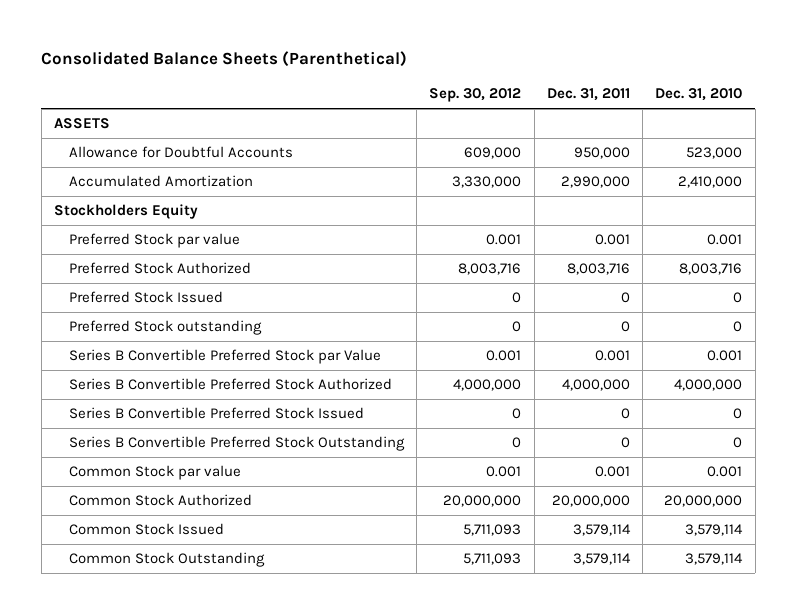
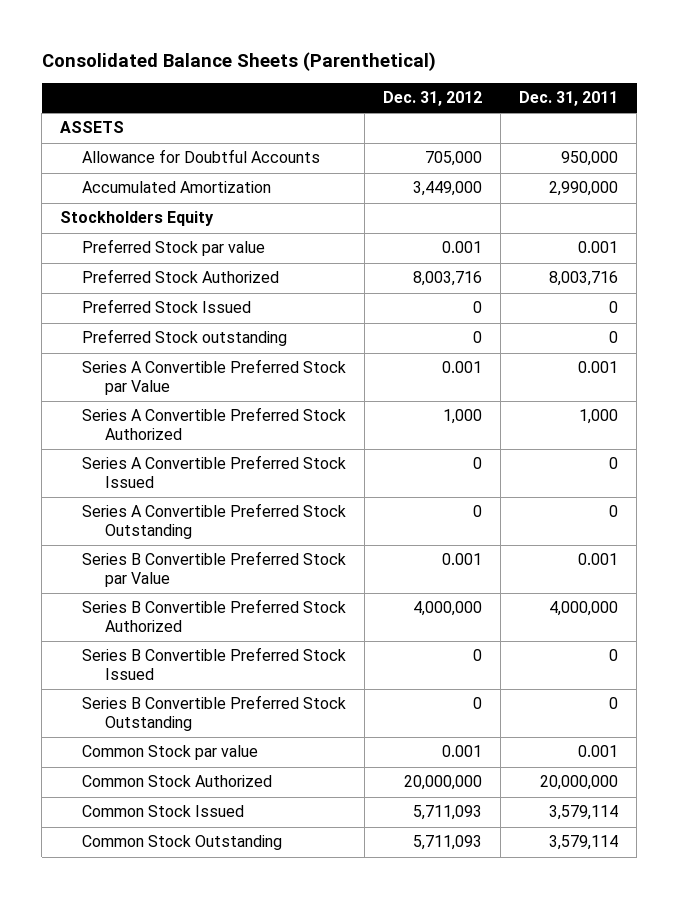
[429,88,522,103] Sep. 30, 2012 -> none
[655,88,743,102] Dec. 31, 2010 -> none
none -> [383,91,483,107] Dec. 31, 2012
none -> [82,359,347,396] Series A Convertible Preferred Stock par Value
none -> [82,407,347,441] Series A Convertible Preferred Stock Authorized
none -> [82,455,347,489] Series A Convertible Preferred Stock Issued
none -> [82,503,347,540] Series A Convertible Preferred Stock Outstanding

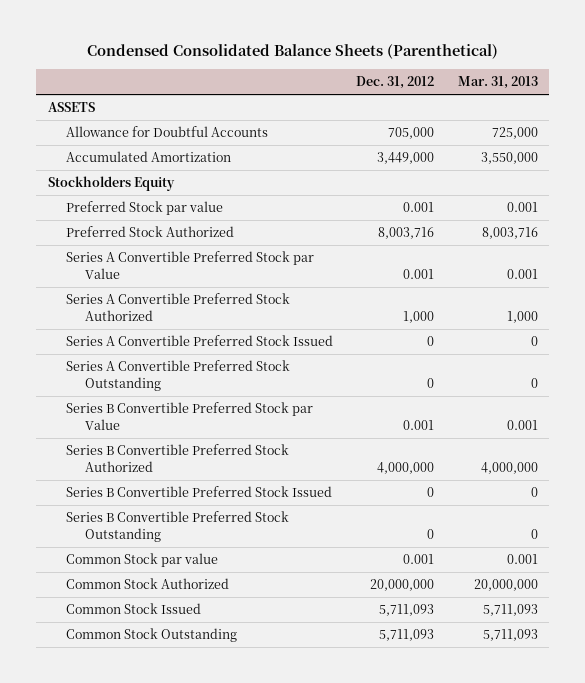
[41,51,436,71] Consolidated Balance Sheets (Parenthetical) -> [86,43,498,59] Condensed Consolidated Balance Sheets (Parenthetical)
[519,91,619,107] Dec. 31, 2011 -> none
none -> [457,75,538,89] Mar. 31, 2013
[82,299,252,314] Preferred Stock Issued -> none
[82,329,288,347] Preferred Stock outstanding -> none

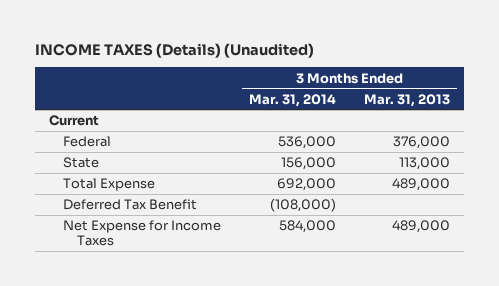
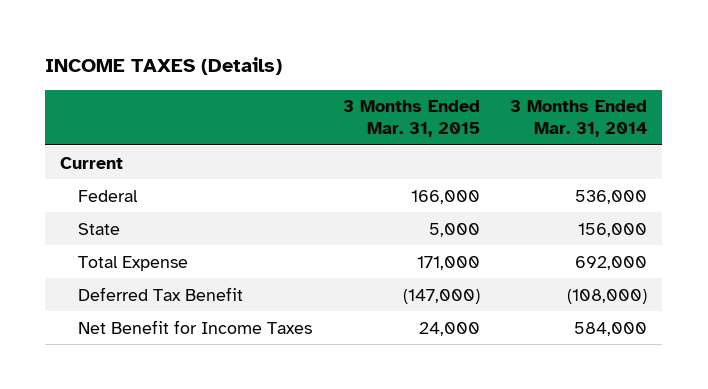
[34,42,314,58] INCOME TAXES (Details) (Unaudited) -> [45,57,283,76] INCOME TAXES (Details)
[364,93,451,107] Mar. 31, 2013 -> none
none -> [342,100,480,137] 3 Months Ended Mar. 31, 2015
[62,220,221,246] Net Expense for Income Taxes -> [78,319,313,334] Net Benefit for Income Taxes

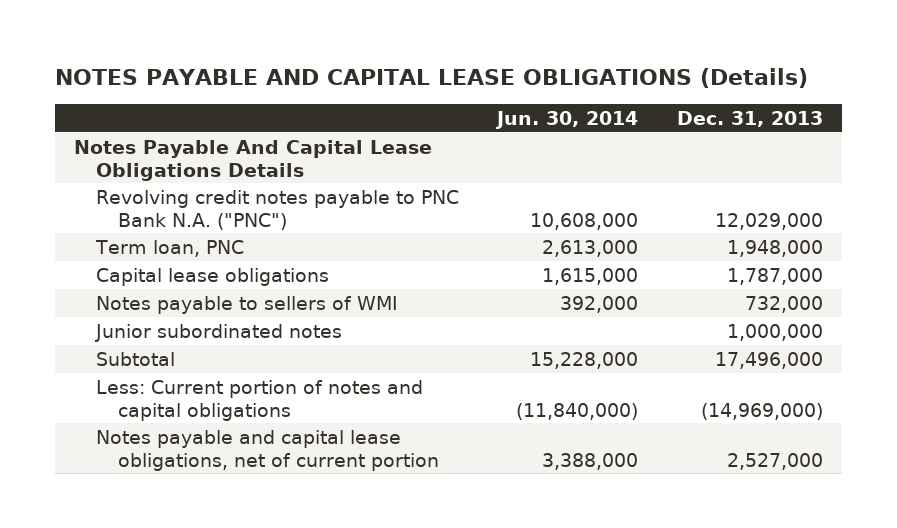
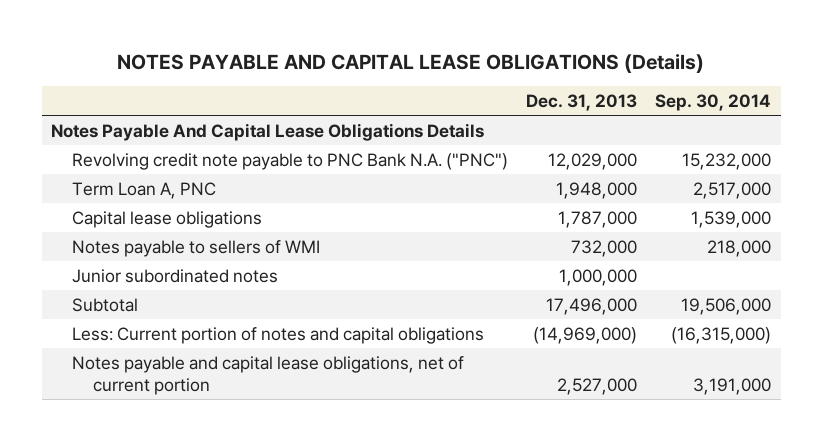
[495,110,639,129] Jun. 30, 2014 -> none
none -> [655,93,772,111] Sep. 30, 2014
[95,189,459,230] Revolving credit notes payable to PNC Bank N.A. ("PNC") -> [72,152,509,170] Revolving credit note payable to PNC Bank N.A. ("PNC")
[94,239,244,257] Term loan, PNC -> [72,181,217,199] Term Loan A, PNC

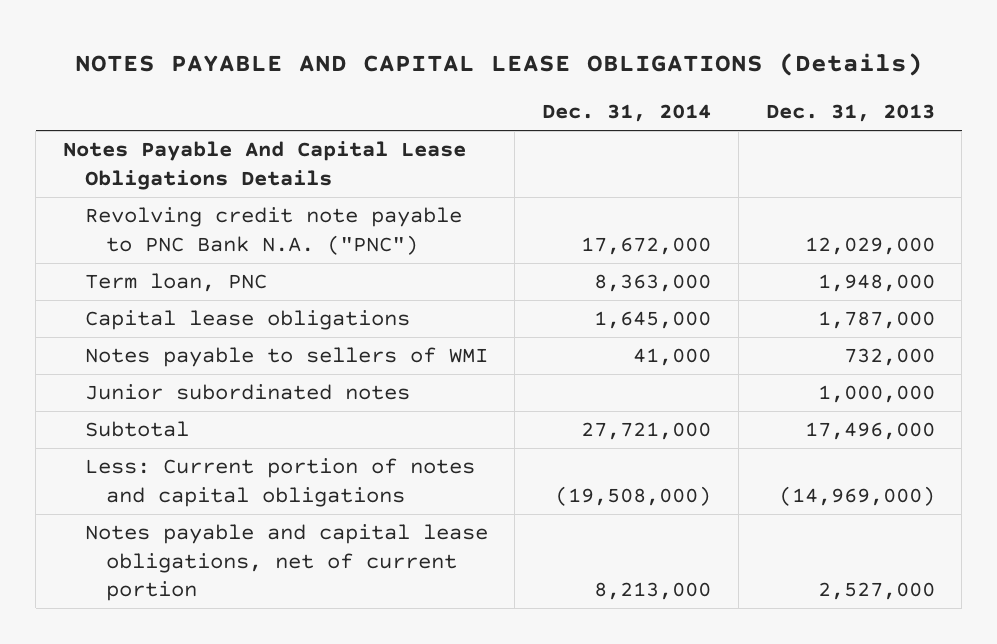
[655,93,772,111] Sep. 30, 2014 -> none
none -> [542,104,712,123] Dec. 31, 2014
[72,181,217,199] Term Loan A, PNC -> [84,273,267,293] Term loan, PNC

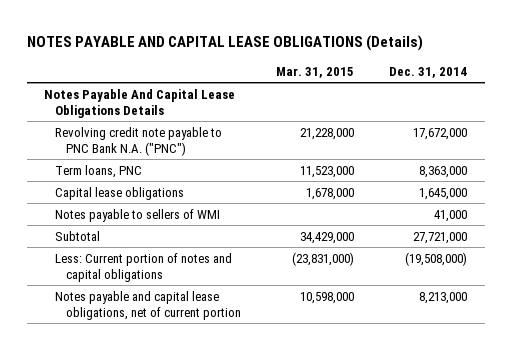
[765,104,935,123] Dec. 31, 2013 -> none
none -> [276,66,355,78] Mar. 31, 2015
[84,273,267,293] Term loan, PNC -> [54,164,142,178] Term loans, PNC
[84,384,410,401] Junior subordinated notes -> none

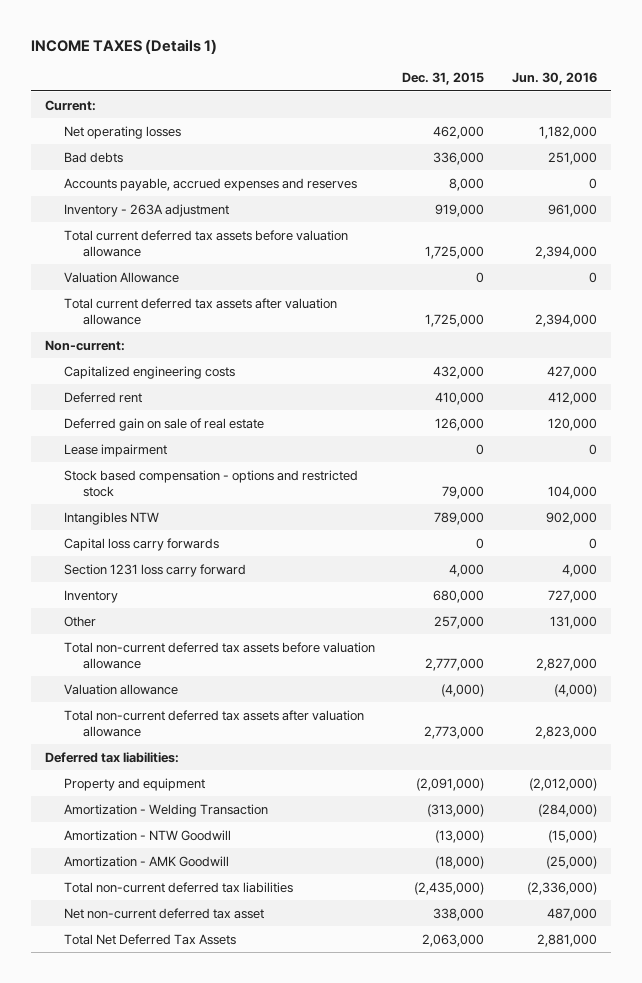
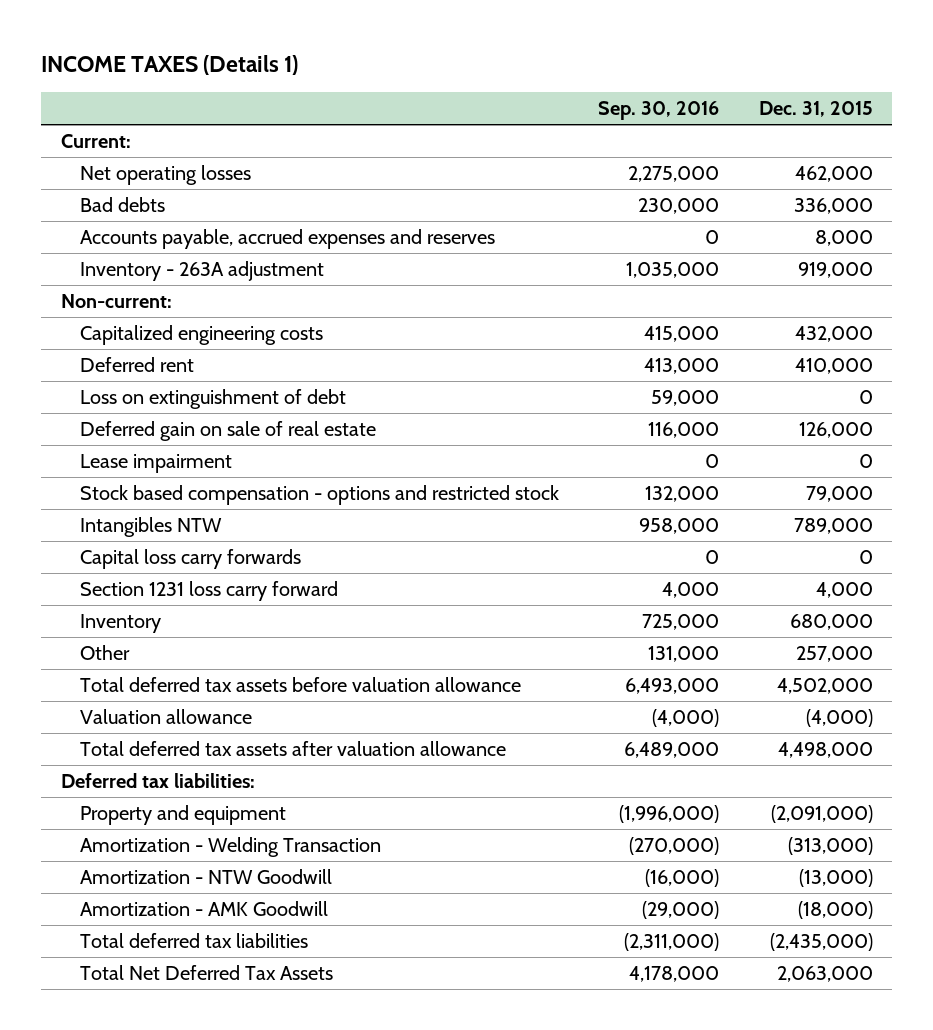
[512,72,598,86] Jun. 30, 2016 -> none
none -> [598,101,720,121] Sep. 30, 2016
[63,229,348,257] Total current deferred tax assets before valuation allowance -> none
[63,271,179,283] Valuation Allowance -> none
[63,297,337,325] Total current deferred tax assets after valuation allowance -> none
none -> [79,389,346,410] Loss on extinguishment of debt
[63,641,375,669] Total non-current deferred tax assets before valuation allowance -> [79,677,521,693] Total deferred tax assets before valuation allowance
[425,657,485,671] 2,777,000 -> [776,678,873,695] 4,502,000
[63,709,364,737] Total non-current deferred tax assets after valuation allowance -> [79,741,506,757] Total deferred tax assets after valuation allowance
[424,725,485,739] 2,773,000 -> [777,742,873,759] 4,498,000
[63,907,264,919] Net non-current deferred tax asset -> none
[63,881,293,893] Total non-current deferred tax liabilities -> [79,933,308,949] Total deferred tax liabilities

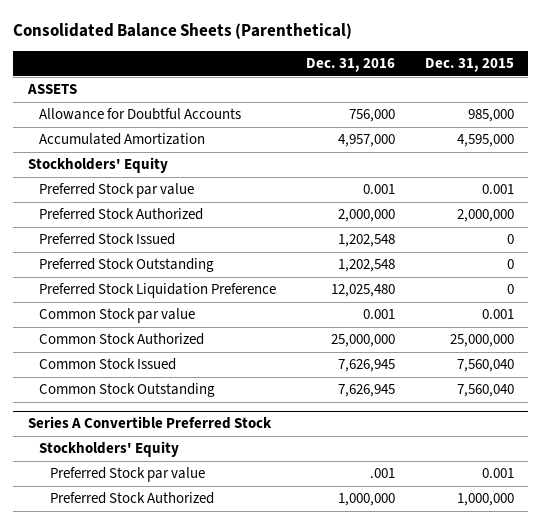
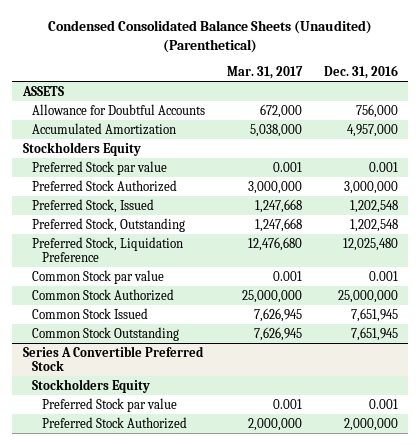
[12,23,352,40] Consolidated Balance Sheets (Parenthetical) -> [48,20,373,54] Condensed Consolidated Balance Sheets (Unaudited) (Parenthetical)
[424,58,514,73] Dec. 31, 2015 -> none
none -> [226,65,303,79] Mar. 31, 2017
[27,157,168,174] Stockholders' Equity -> [22,141,141,156] Stockholders Equity
[337,209,395,223] 2,000,000 -> [343,180,398,194] 3,000,000
[39,233,176,246] Preferred Stock Issued -> [32,198,155,213] Preferred Stock, Issued
[39,258,215,273] Preferred Stock Outstanding -> [32,217,186,232] Preferred Stock, Outstanding
[39,283,277,299] Preferred Stock Liquidation Preference -> [32,236,184,263] Preferred Stock, Liquidation Preference
[337,359,395,373] 7,626,945 -> [350,307,398,322] 7,651,945
[337,384,395,398] 7,626,945 -> [350,326,398,341] 7,651,945
[39,441,180,458] Stockholders' Equity -> [32,378,151,393] Stockholders Equity
[369,468,395,479] .001 -> [368,398,398,409] 0.001
[337,493,395,507] 1,000,000 -> [343,417,398,431] 2,000,000

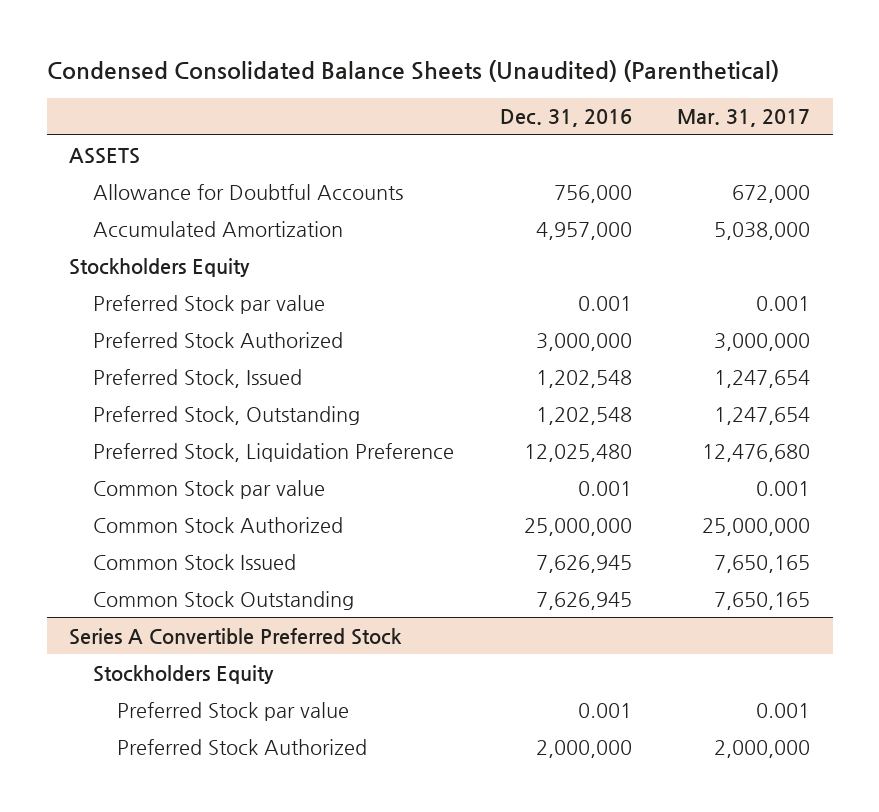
[254,198,302,213] 1,247,668 -> [713,369,810,388] 1,247,654
[254,217,302,232] 1,247,668 -> [713,406,810,425] 1,247,654
[253,307,302,322] 7,626,945 -> [713,554,810,573] 7,650,165
[350,307,398,322] 7,651,945 -> [535,554,632,573] 7,626,945
[253,326,302,341] 7,626,945 -> [713,591,810,610] 7,650,165
[350,326,398,341] 7,651,945 -> [535,591,632,610] 7,626,945

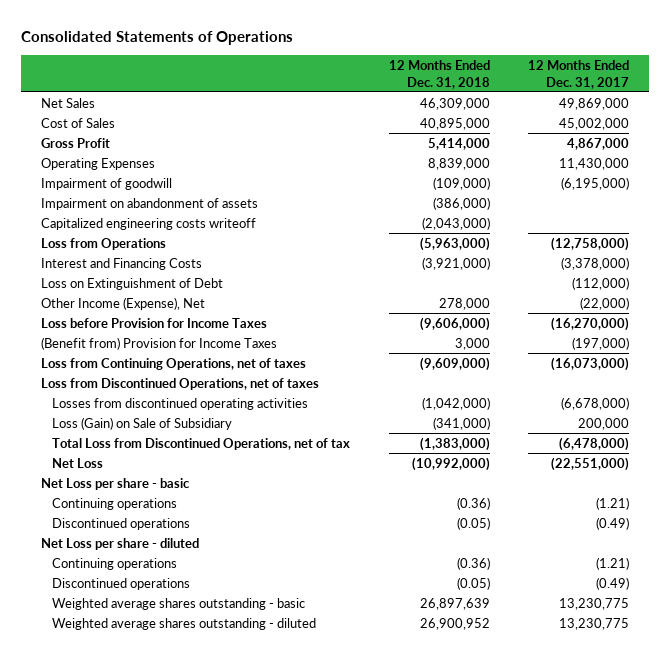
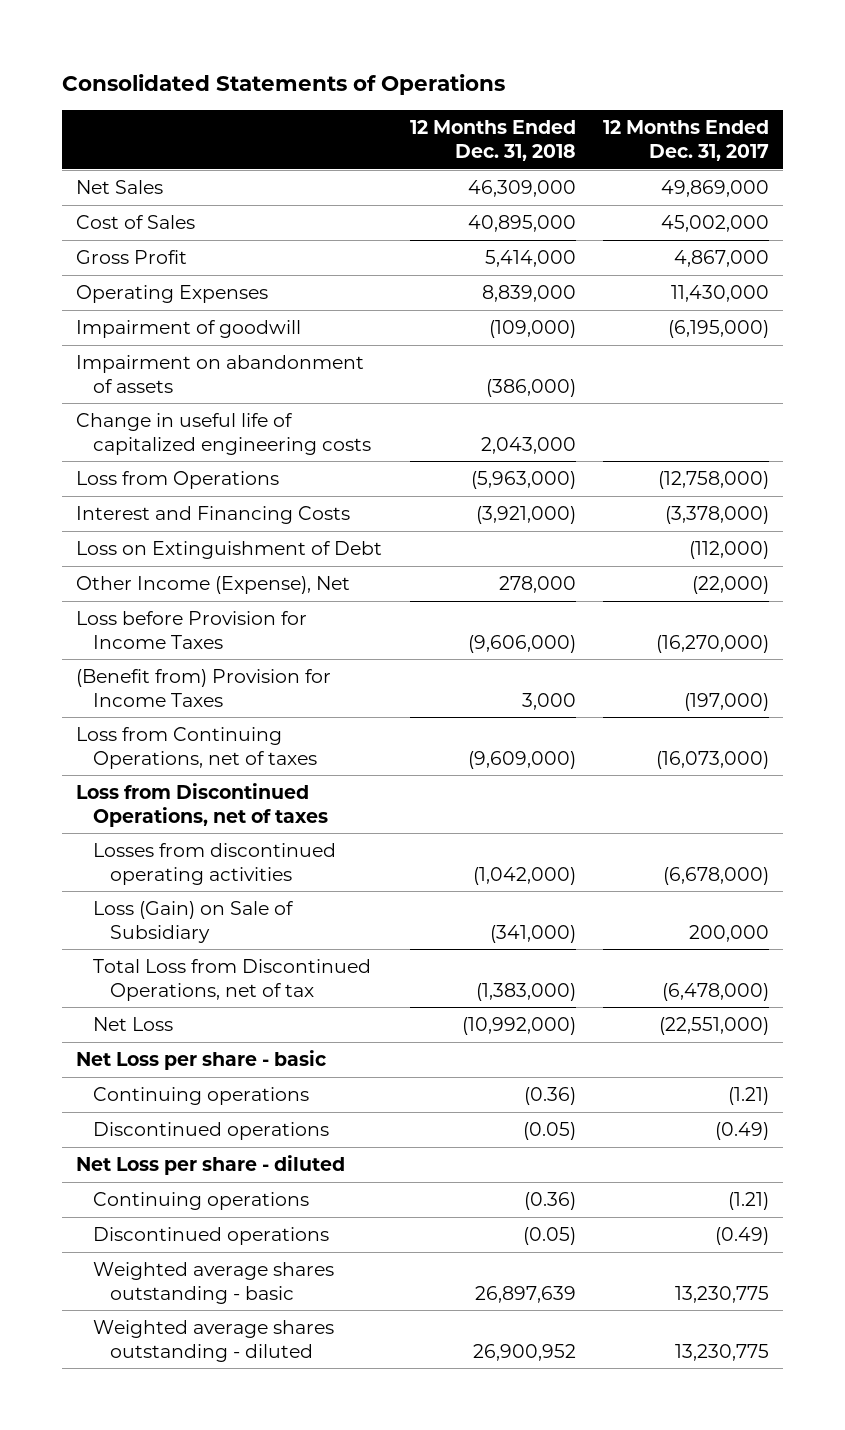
[40,217,256,230] Capitalized engineering costs writeoff -> none
none -> [75,413,371,455] Change in useful life of capitalized engineering costs

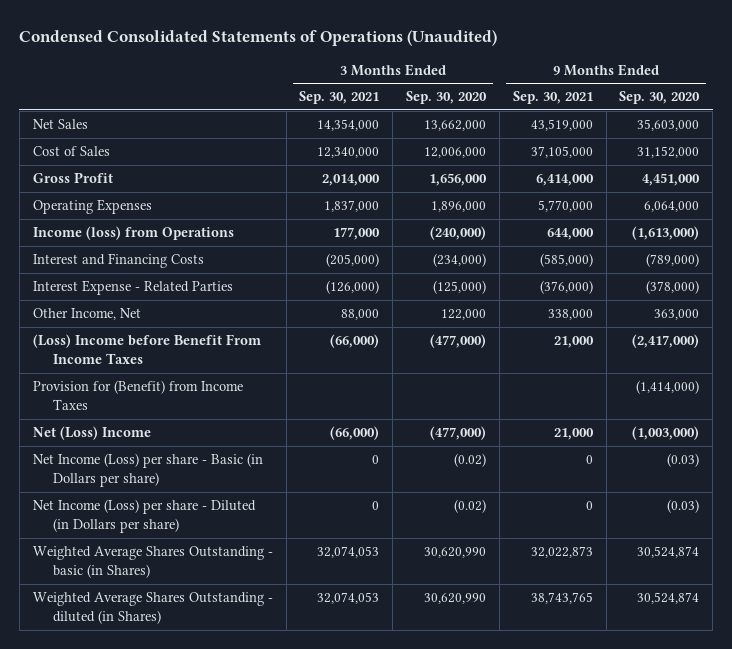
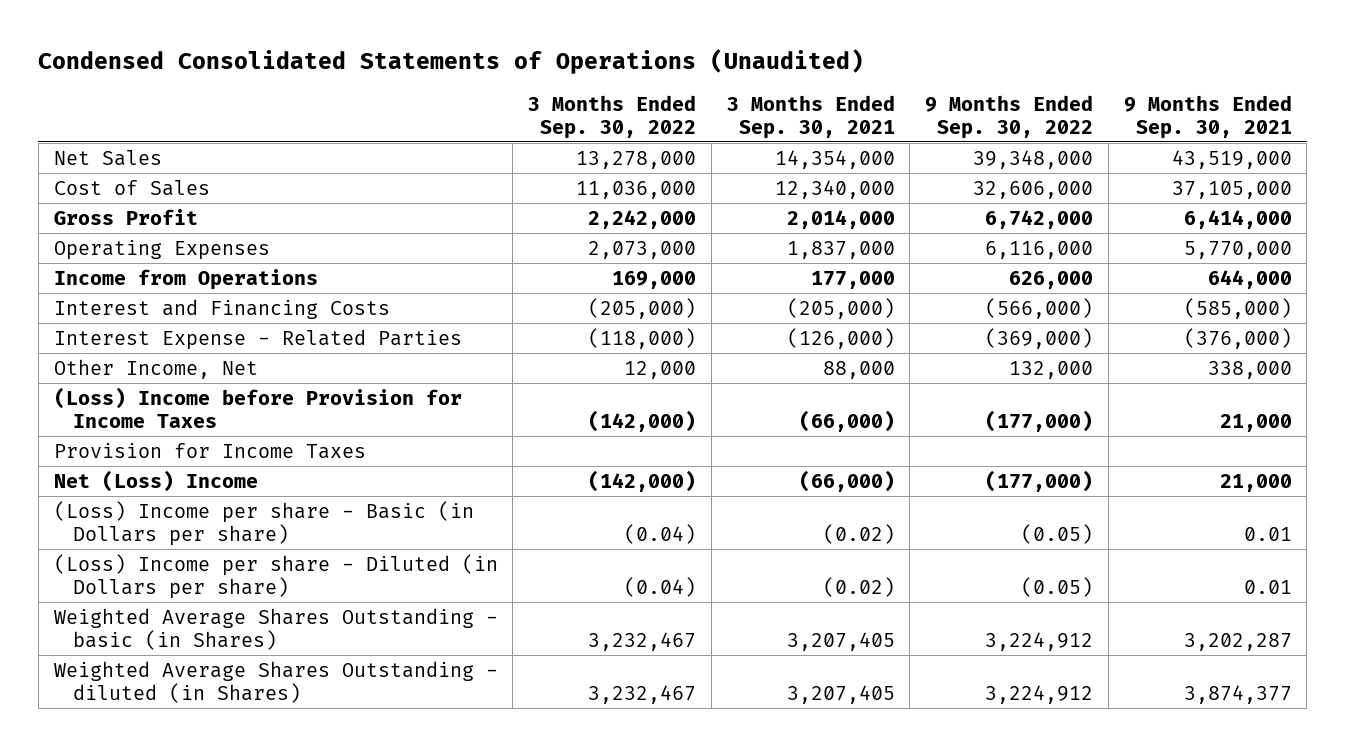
[406,91,488,105] Sep. 30, 2020 -> none
[619,91,701,105] Sep. 30, 2020 -> none
none -> [528,94,697,139] 3 Months Ended Sep. 30, 2022
none -> [925,94,1094,139] 9 Months Ended Sep. 30, 2022
[32,226,234,241] Income (loss) from Operations -> [53,268,318,290] Income from Operations
[32,334,261,364] (Loss) Income before Benefit From Income Taxes -> [53,386,462,429] (Loss) Income before Provision for Income Taxes
[32,380,243,410] Provision for (Benefit) from Income Taxes -> [53,442,366,459] Provision for Income Taxes
[32,453,263,487] Net Income (Loss) per share - Basic (in Dollars per share) -> [53,500,474,547] (Loss) Income per share - Basic (in Dollars per share)
[372,455,380,465] 0 -> [822,524,895,545] (0.02)
[585,455,593,465] 0 -> [1243,527,1292,542] 0.01
[32,499,256,533] Net Income (Loss) per share - Diluted (in Dollars per share) -> [53,553,498,600] (Loss) Income per share - Diluted (in Dollars per share)
[372,501,380,511] 0 -> [822,577,895,598] (0.02)
[585,501,593,511] 0 -> [1243,580,1292,595] 0.01
[317,546,380,559] 32,074,053 -> [786,632,895,652] 3,207,405
[530,546,593,559] 32,022,873 -> [1183,633,1292,652] 3,202,287
[317,592,380,605] 32,074,053 -> [786,685,895,705] 3,207,405
[530,592,593,605] 38,743,765 -> [1183,685,1292,705] 3,874,377

